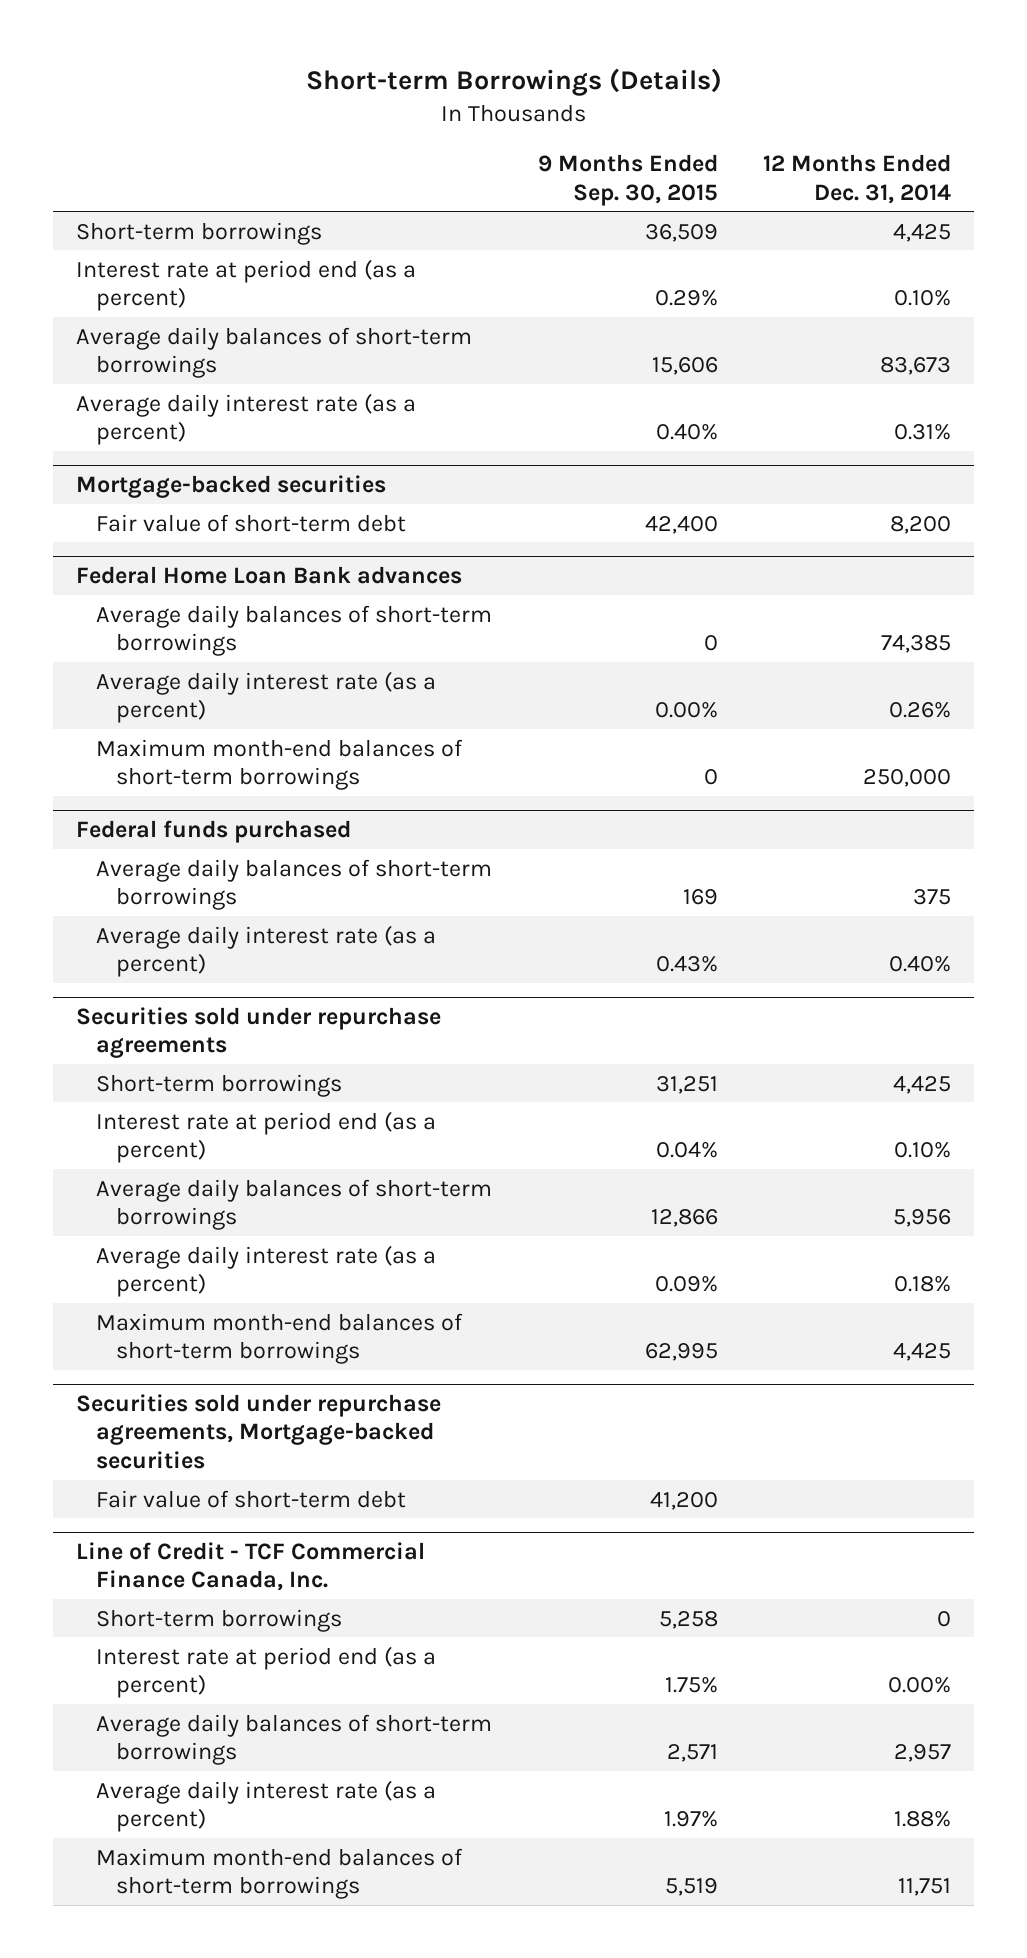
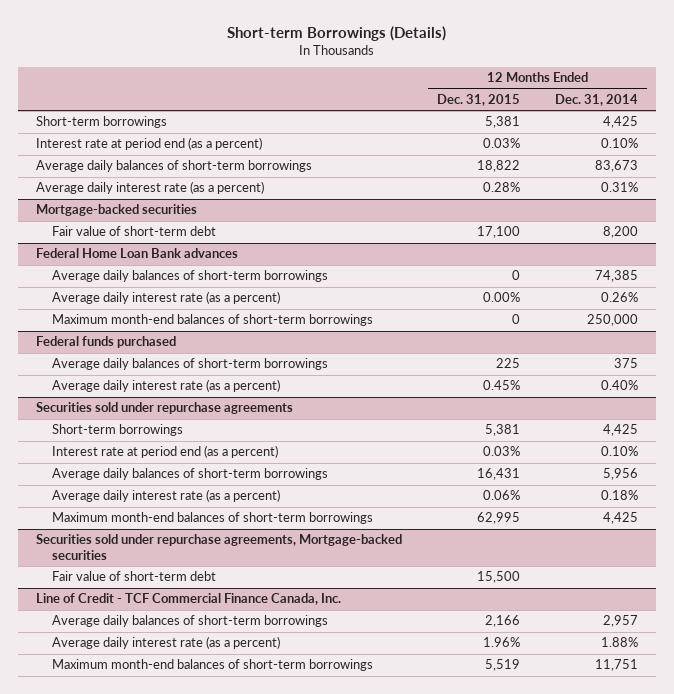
[537,154,718,206] 9 Months Ended Sep. 30, 2015 -> none
none -> [437,94,521,107] Dec. 31, 2015
[95,1608,342,1632] Short-term borrowings -> none
[95,1645,436,1699] Interest rate at period end (as a percent) -> none

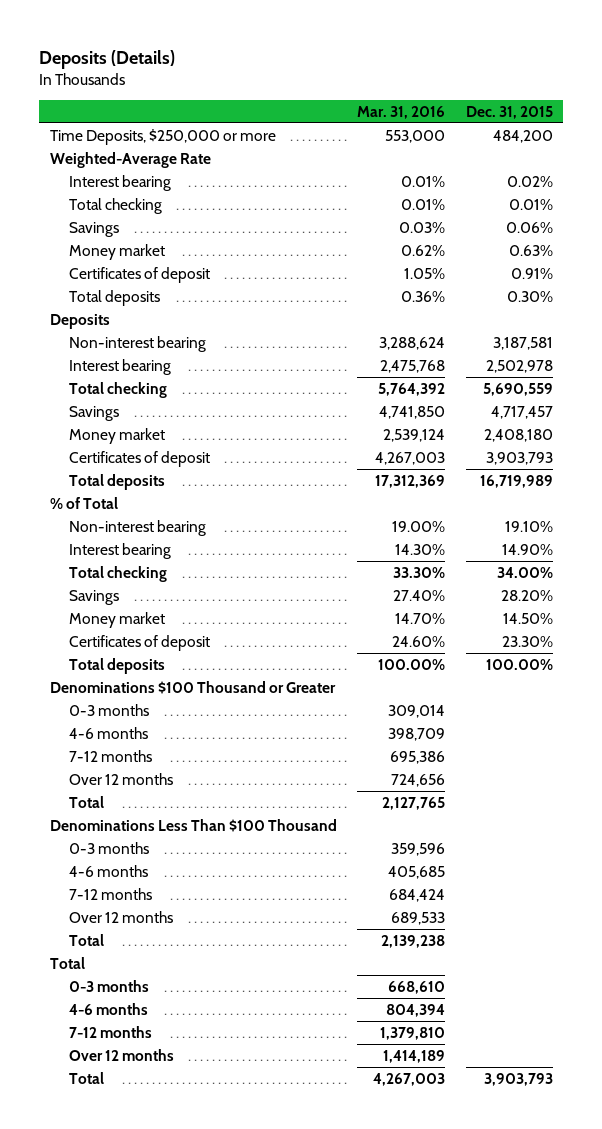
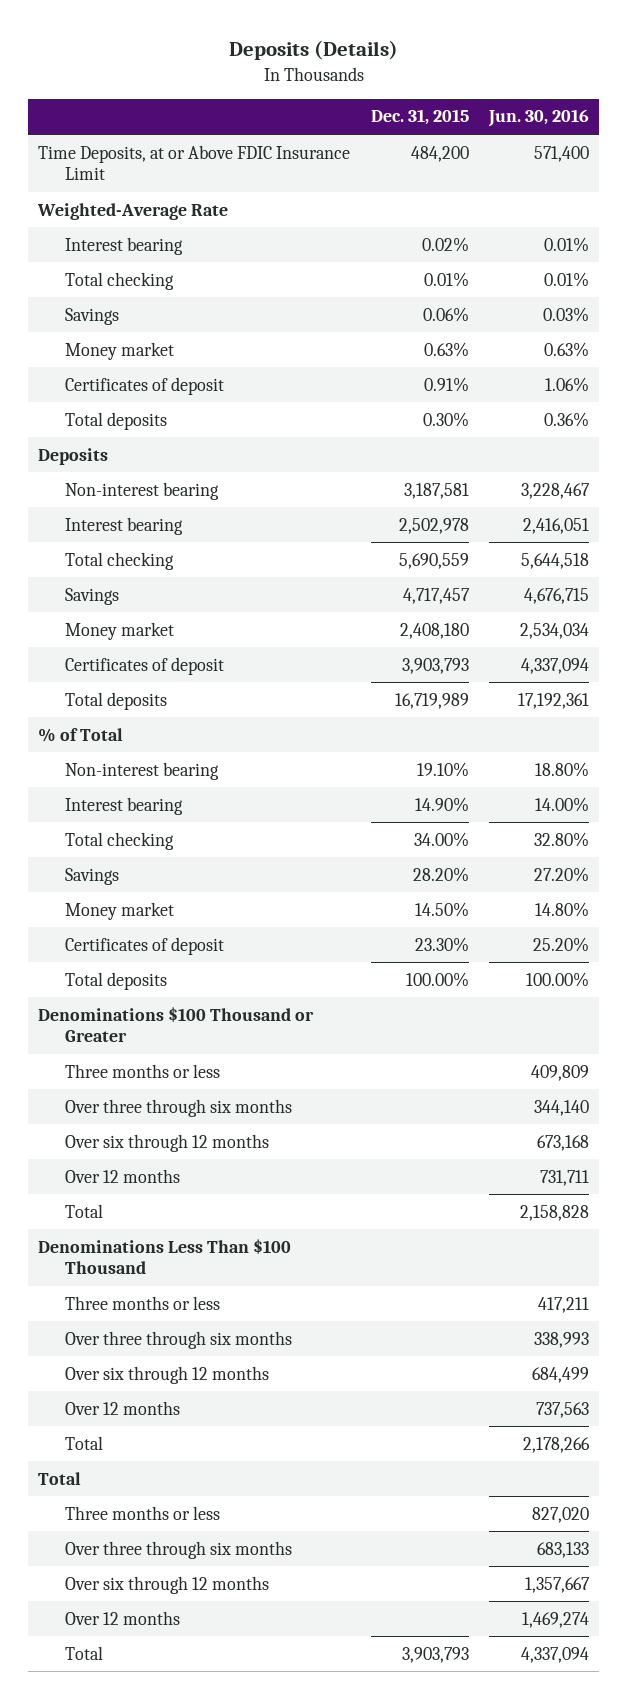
[357,105,446,119] Mar. 31, 2016 -> none
none -> [487,109,589,128] Jun. 30, 2016
[49,128,276,145] Time Deposits, $250,000 or more -> [38,144,351,181] Time Deposits, at or Above FDIC Insurance Limit
[68,726,148,739] 4-6 months -> none
[68,749,152,762] 7-12 months -> none
[68,703,149,716] 0-3 months -> [65,1063,221,1078] Three months or less
none -> [65,1098,293,1117] Over three through six months
none -> [65,1133,270,1152] Over six through 12 months
[68,864,148,877] 4-6 months -> none
[68,887,152,900] 7-12 months -> none
[68,841,149,854] 0-3 months -> [65,1295,221,1310] Three months or less
none -> [65,1330,293,1349] Over three through six months
none -> [65,1365,270,1384] Over six through 12 months
[68,1002,148,1015] 4-6 months -> none
[68,1025,152,1038] 7-12 months -> none
[68,979,149,992] 0-3 months -> [65,1505,221,1520] Three months or less
none -> [65,1540,293,1559] Over three through six months
none -> [65,1575,270,1594] Over six through 12 months

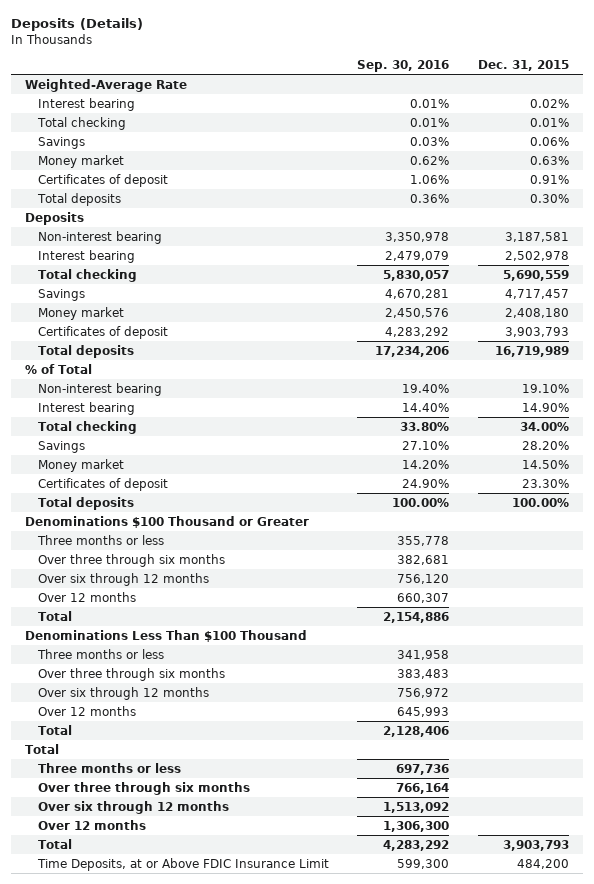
[487,109,589,128] Jun. 30, 2016 -> none
none -> [357,59,450,72] Sep. 30, 2016
[38,144,351,181] Time Deposits, at or Above FDIC Insurance Limit -> [36,857,329,871] Time Deposits, at or Above FDIC Insurance Limit

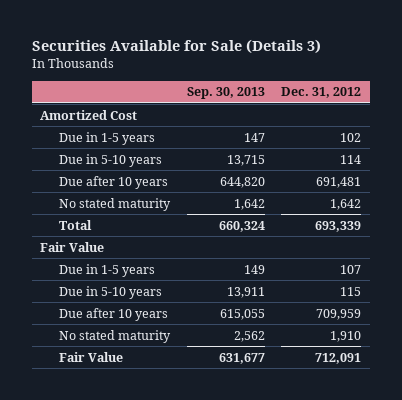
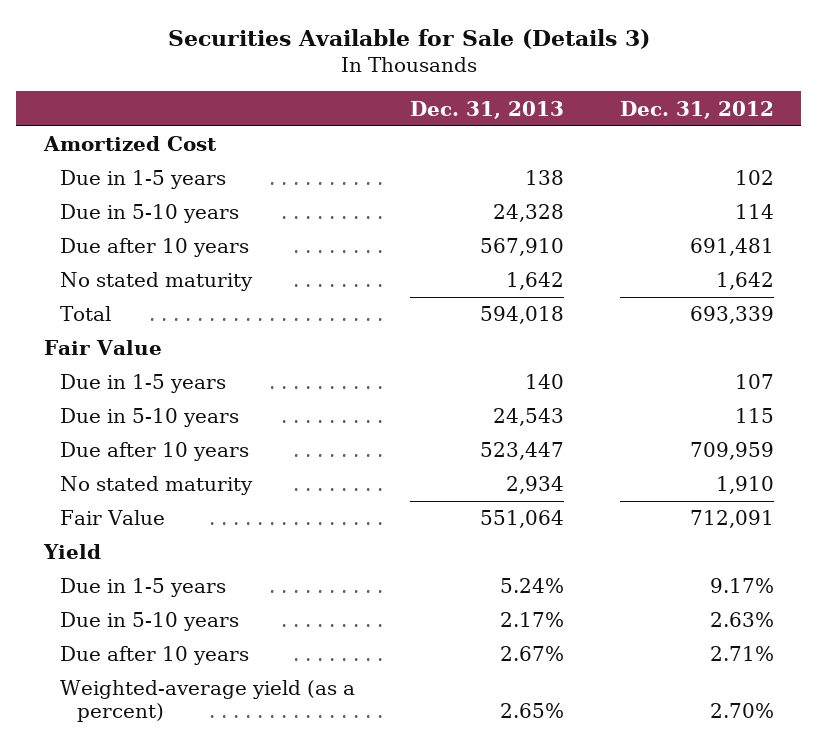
[186,87,265,100] Sep. 30, 2013 -> none
none -> [410,100,565,119] Dec. 31, 2013
none -> [42,544,101,560] Yield
none -> [60,578,227,598] Due in 1-5 years
none -> [60,612,240,632] Due in 5-10 years
none -> [60,646,250,666] Due after 10 years
none -> [60,680,356,723] Weighted-average yield (as a percent)

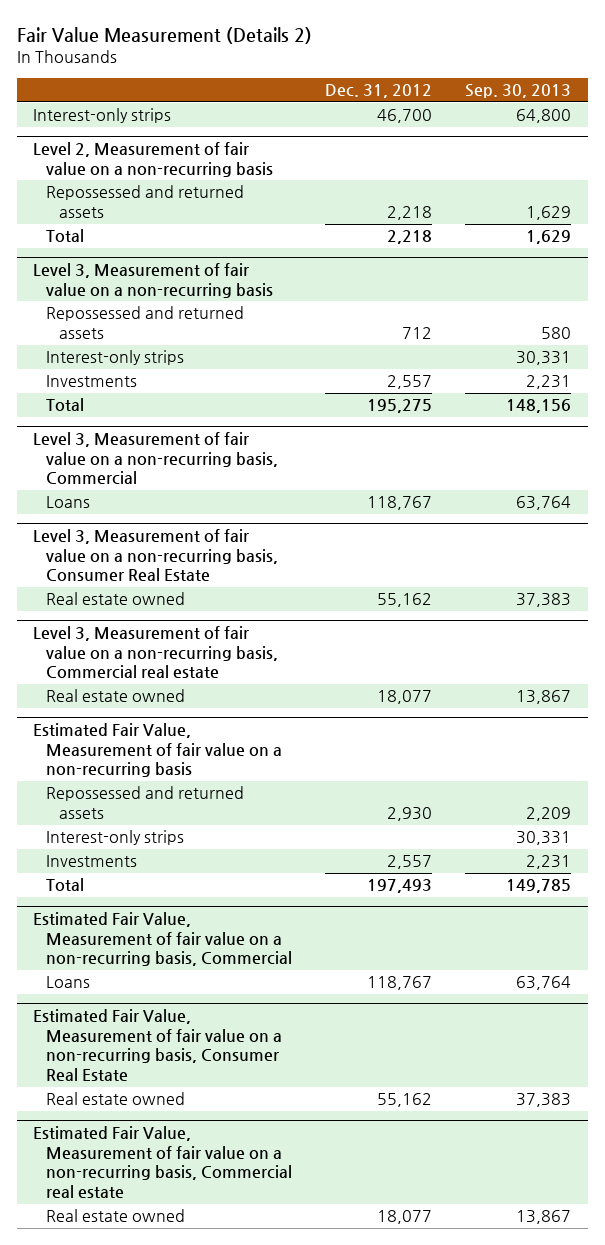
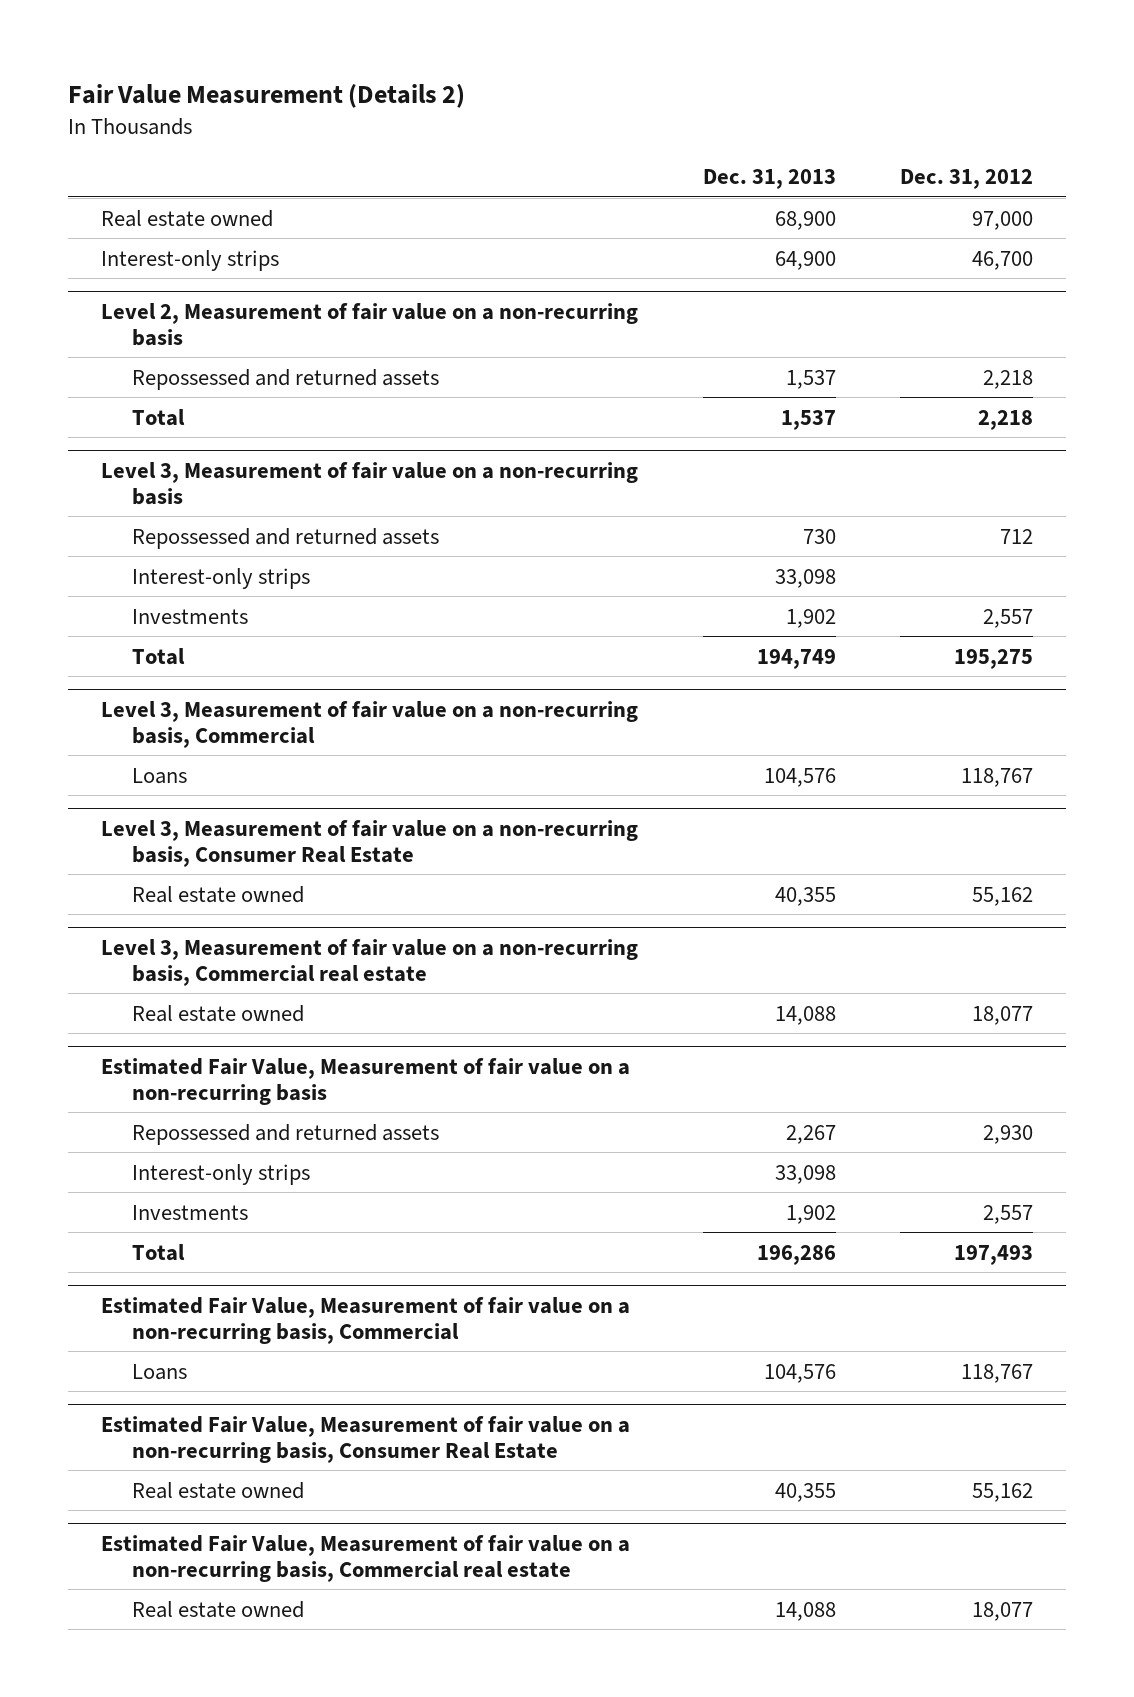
[465,83,572,98] Sep. 30, 2013 -> none
none -> [702,169,836,190] Dec. 31, 2013
none -> [100,209,273,227] Real estate owned

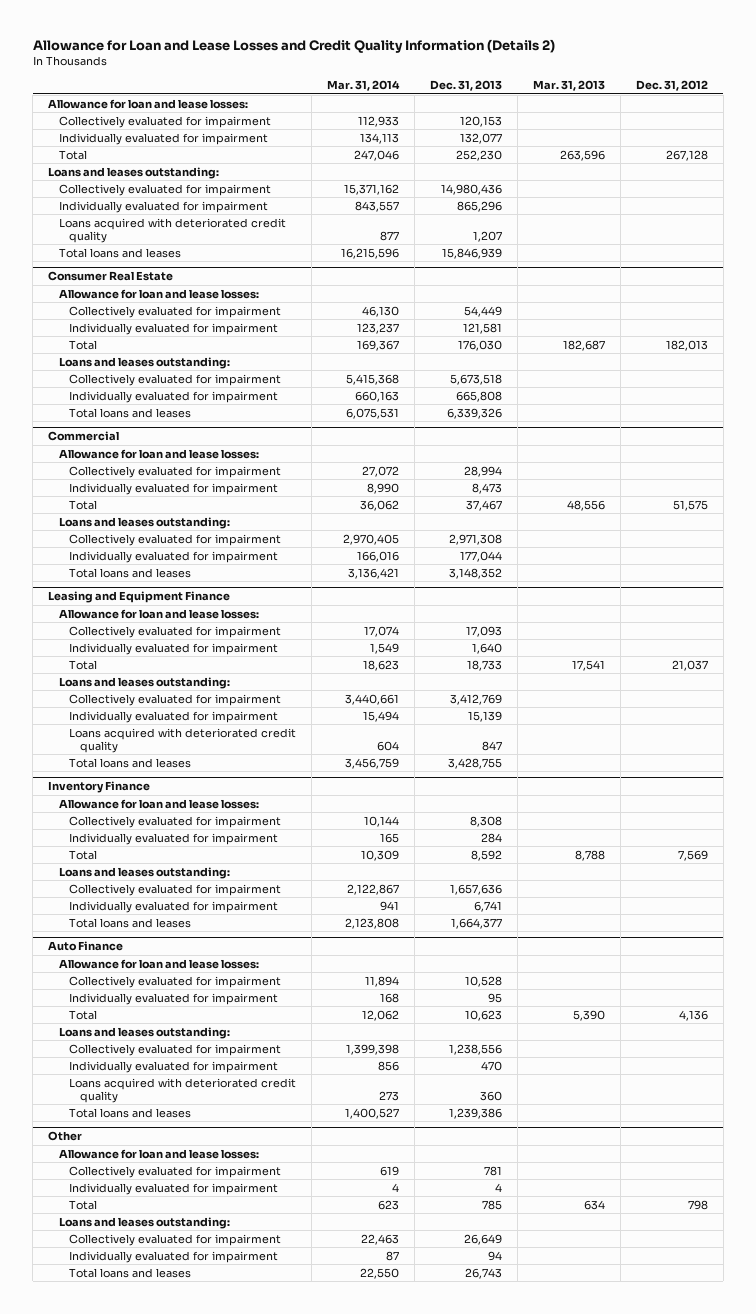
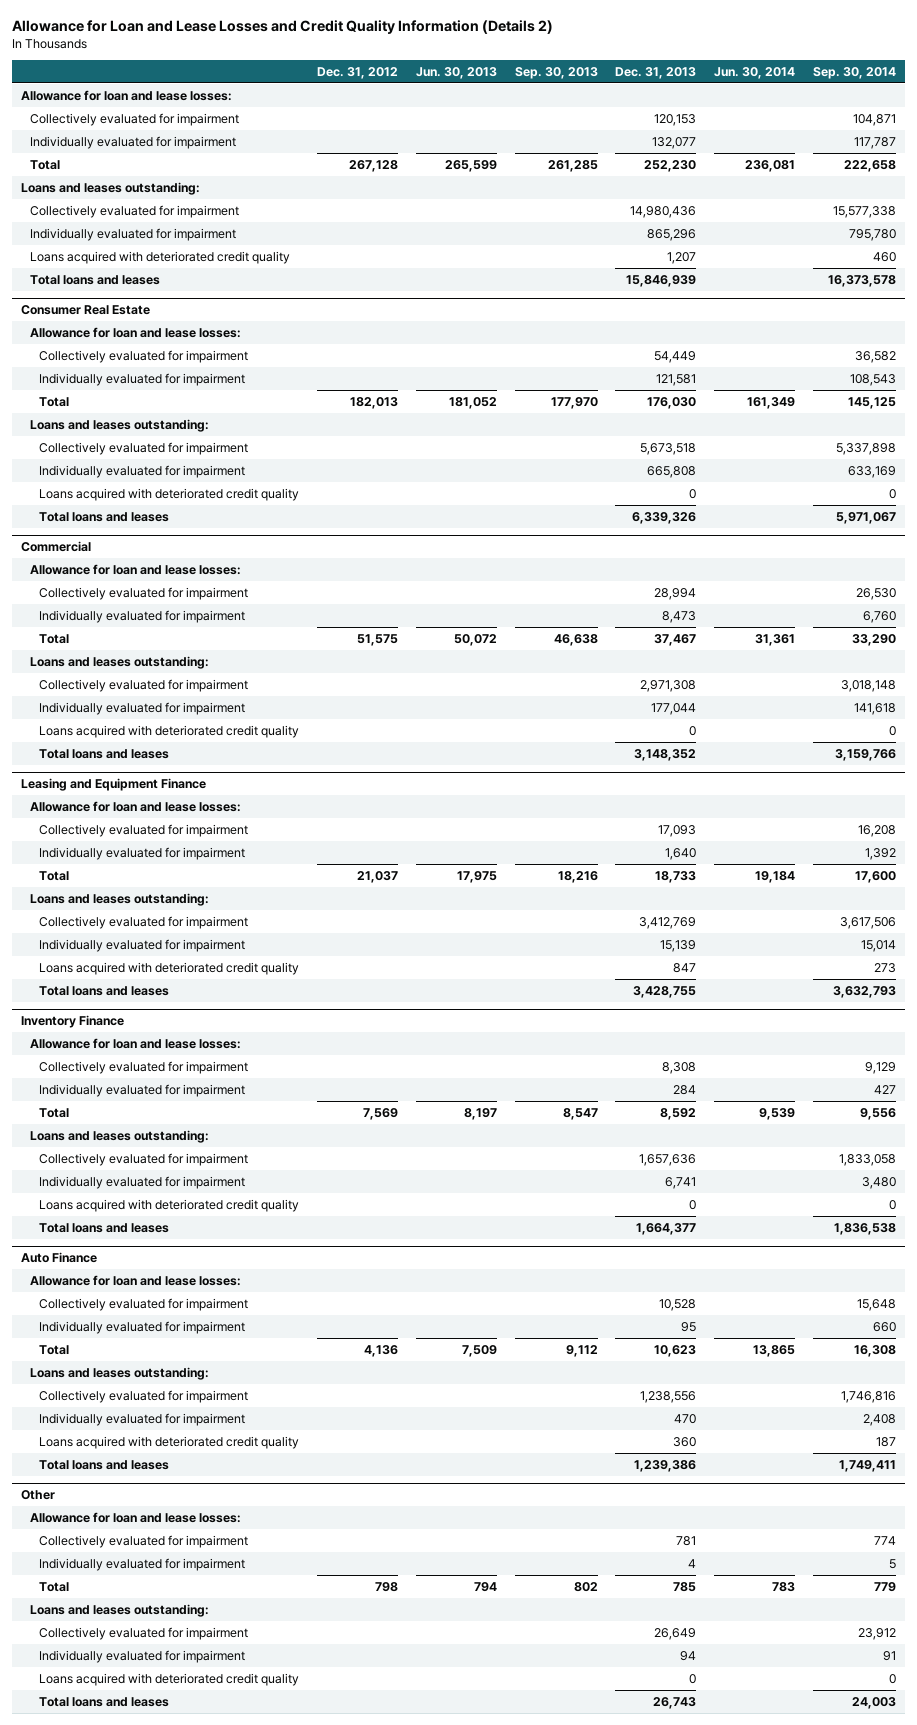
[327,80,401,92] Mar. 31, 2014 -> none
[533,80,606,92] Mar. 31, 2013 -> none
none -> [415,67,497,80] Jun. 30, 2013
none -> [514,67,598,80] Sep. 30, 2013
none -> [714,67,796,80] Jun. 30, 2014
none -> [812,67,896,80] Sep. 30, 2014
none -> [39,487,300,501] Loans acquired with deteriorated credit quality
none -> [39,724,300,738] Loans acquired with deteriorated credit quality
none -> [39,1198,300,1212] Loans acquired with deteriorated credit quality
none -> [39,1672,300,1686] Loans acquired with deteriorated credit quality

